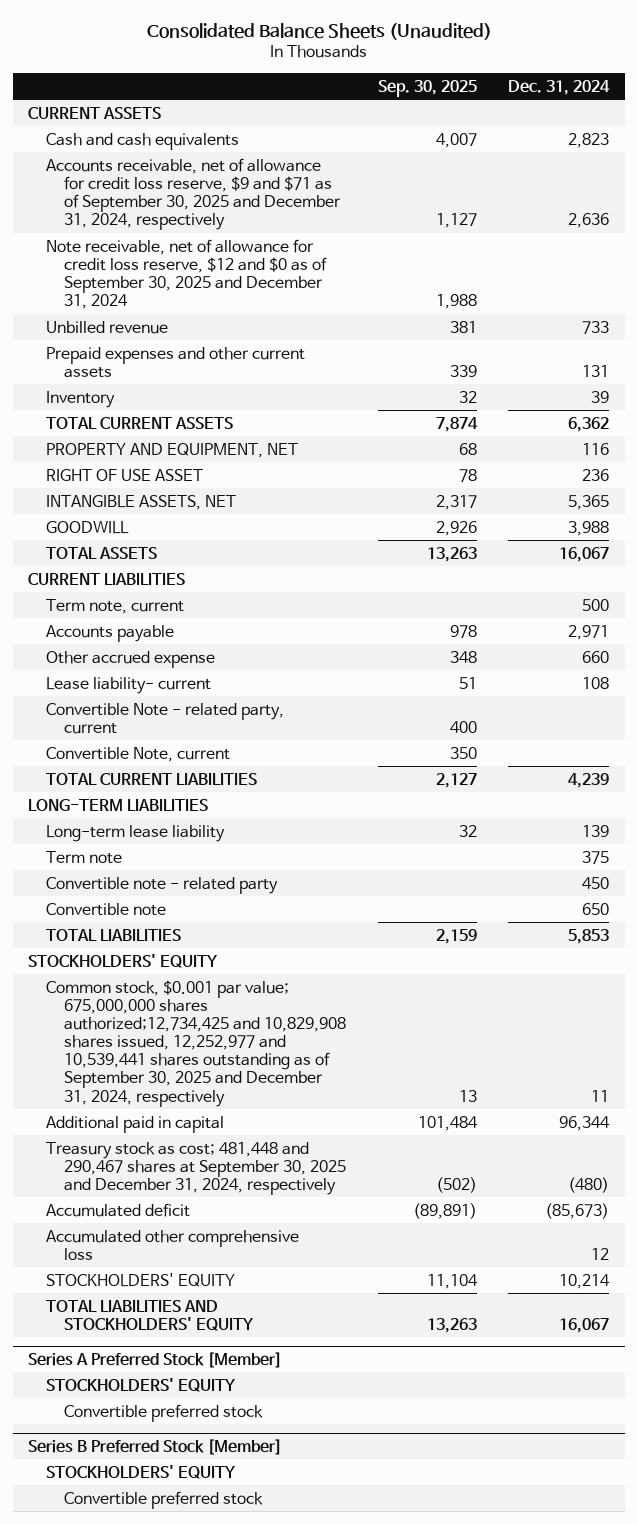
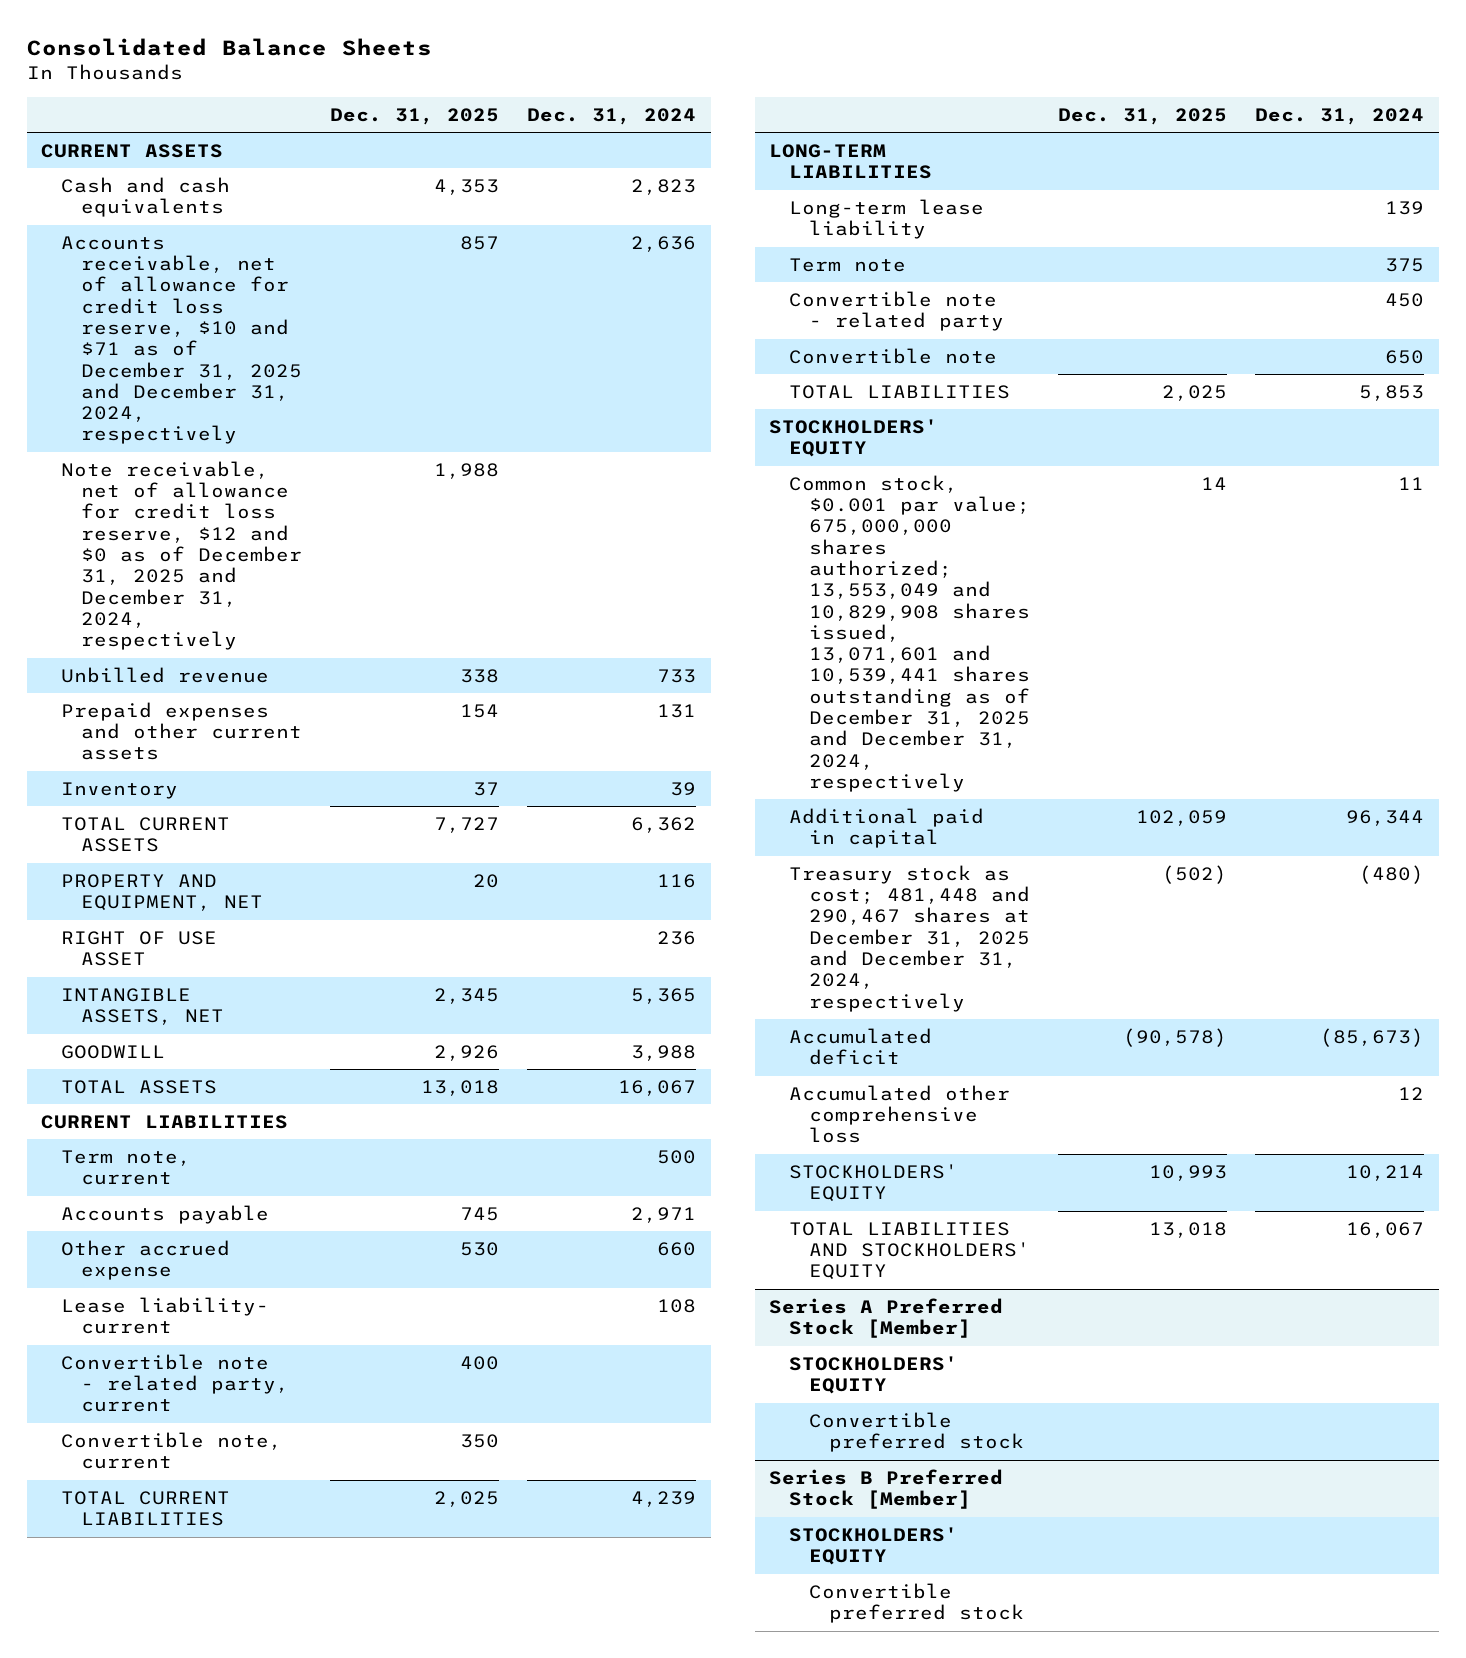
[146,22,492,40] Consolidated Balance Sheets (Unaudited) -> [27,37,433,56] Consolidated Balance Sheets
[377,79,477,97] Sep. 30, 2025 -> none
none -> [330,107,500,125] Dec. 31, 2025
[46,157,342,231] Accounts receivable, net of allowance for credit loss reserve, $9 and $71 as of September 30, 2025 and December 31, 2024, respectively -> [61,235,302,445] Accounts receivable, net of allowance for credit loss reserve, $10 and $71 as of December 31, 2025 and December 31, 2024, respectively
[46,238,328,310] Note receivable, net of allowance for credit loss reserve, $12 and $0 as of September 30, 2025 and December 31, 2024 -> [61,460,302,651] Note receivable, net of allowance for credit loss reserve, $12 and $0 as of December 31, 2025 and December 31, 2024, respectively
[46,702,285,734] Convertible Note - related party, current -> [61,1353,289,1413] Convertible note - related party, current
[46,746,231,762] Convertible Note, current -> [61,1431,283,1470] Convertible note, current
[46,979,347,1107] Common stock, $0.001 par value; 675,000,000 shares authorized;12,734,425 and 10,829,908 shares issued, 12,252,977 and 10,539,441 shares outstanding as of September 30, 2025 and December 31, 2024, respectively -> [789,474,1031,792] Common stock, $0.001 par value; 675,000,000 shares authorized; 13,553,049 and 10,829,908 shares issued, 13,071,601 and 10,539,441 shares outstanding as of December 31, 2025 and December 31, 2024, respectively
[46,1141,347,1195] Treasury stock as cost; 481,448 and 290,467 shares at September 30, 2025 and December 31, 2024, respectively -> [789,864,1031,1012] Treasury stock as cost; 481,448 and 290,467 shares at December 31, 2025 and December 31, 2024, respectively

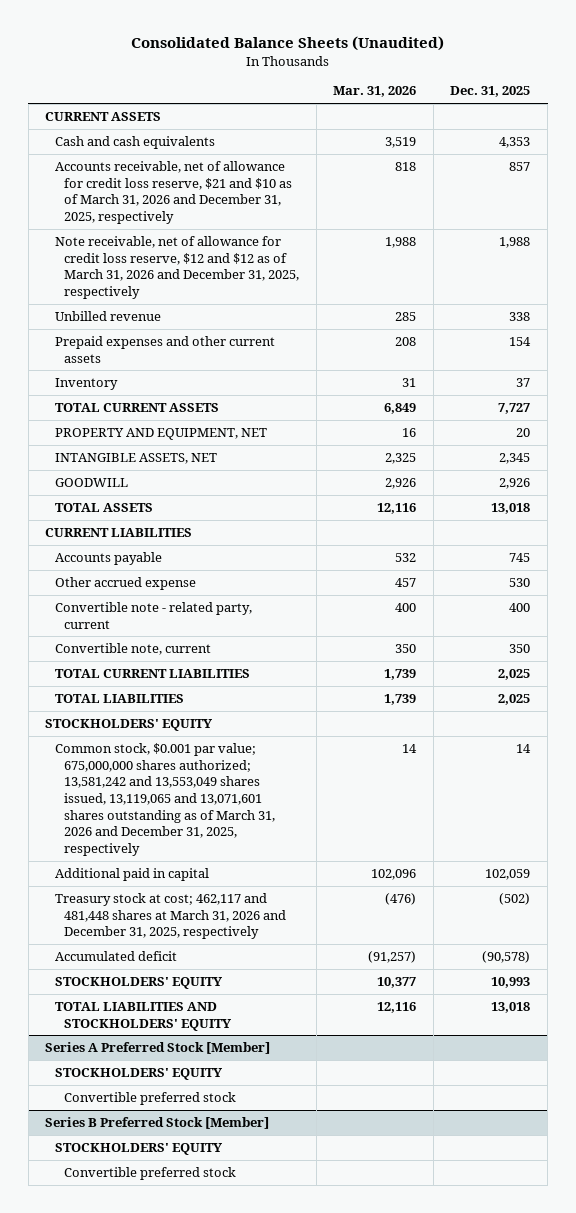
[27,37,433,56] Consolidated Balance Sheets -> [130,36,444,52] Consolidated Balance Sheets (Unaudited)
[527,107,697,125] Dec. 31, 2024 -> none
none -> [333,86,417,98] Mar. 31, 2026
[61,235,302,445] Accounts receivable, net of allowance for credit loss reserve, $10 and $71 as of December 31, 2025 and December 31, 2024, respectively -> [54,160,292,224] Accounts receivable, net of allowance for credit loss reserve, $21 and $10 as of March 31, 2026 and December 31, 2025, respectively
[61,460,302,651] Note receivable, net of allowance for credit loss reserve, $12 and $0 as of December 31, 2025 and December 31, 2024, respectively -> [54,235,299,299] Note receivable, net of allowance for credit loss reserve, $12 and $12 as of March 31, 2026 and December 31, 2025, respectively
[61,930,218,967] RIGHT OF USE ASSET -> none
[61,1149,192,1186] Term note, current -> none
[61,1296,270,1335] Lease liability- current -> none
[769,143,933,180] LONG-TERM LIABILITIES -> none
[789,198,985,240] Long-term lease liability -> none
[789,257,907,272] Term note -> none
[789,290,1005,332] Convertible note - related party -> none
[789,347,998,364] Convertible note -> none
[789,474,1031,792] Common stock, $0.001 par value; 675,000,000 shares authorized; 13,553,049 and 10,829,908 shares issued, 13,071,601 and 10,539,441 shares outstanding as of December 31, 2025 and December 31, 2024, respectively -> [54,742,275,857] Common stock, $0.001 par value; 675,000,000 shares authorized; 13,581,242 and 13,553,049 shares issued, 13,119,065 and 13,071,601 shares outstanding as of March 31, 2026 and December 31, 2025, respectively
[789,864,1031,1012] Treasury stock as cost; 481,448 and 290,467 shares at December 31, 2025 and December 31, 2024, respectively -> [54,892,286,940] Treasury stock at cost; 462,117 and 481,448 shares at March 31, 2026 and December 31, 2025, respectively
[789,1084,1011,1144] Accumulated other comprehensive loss -> none

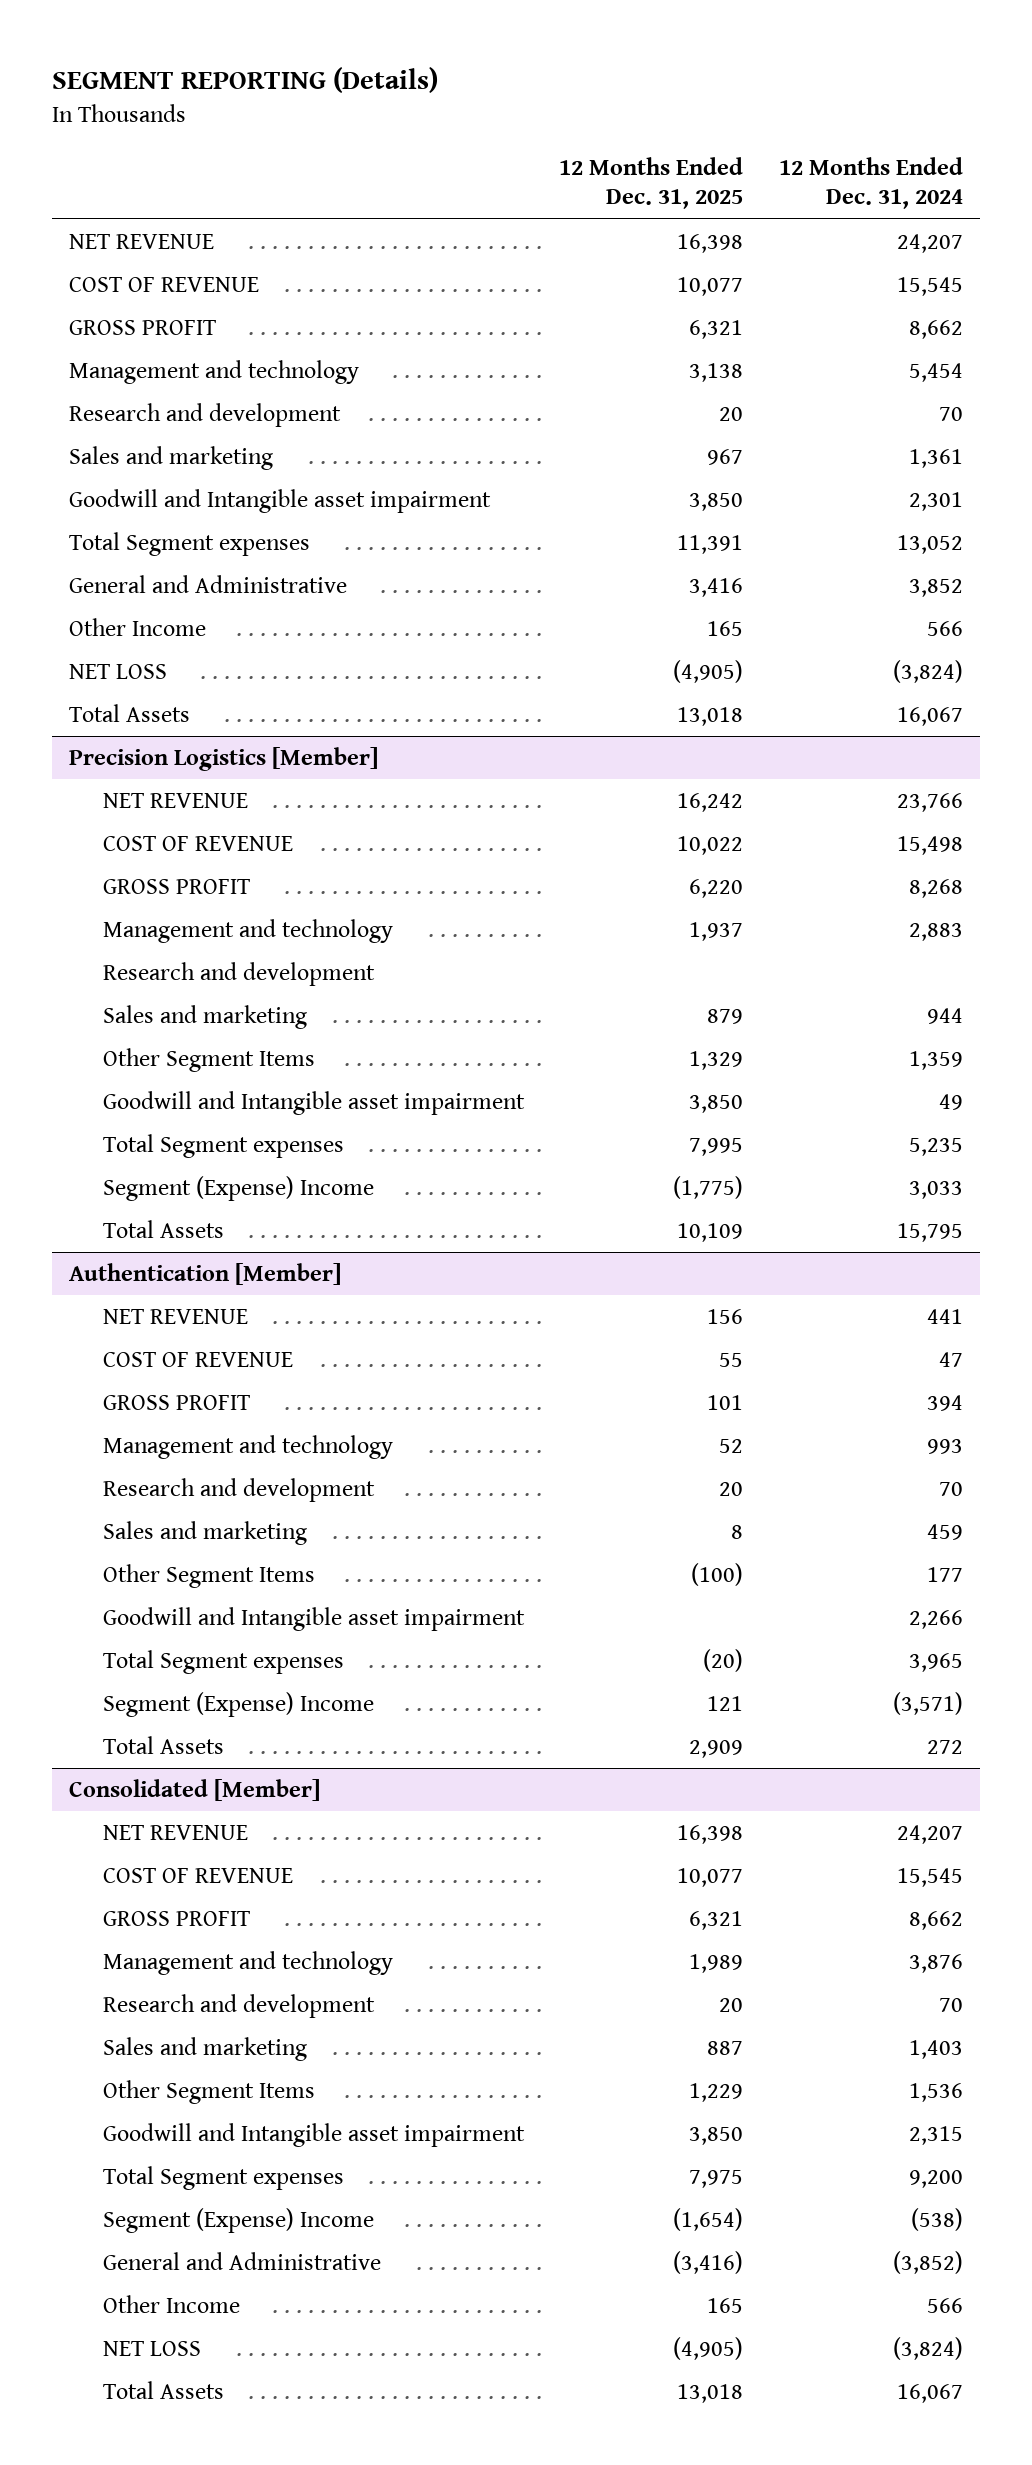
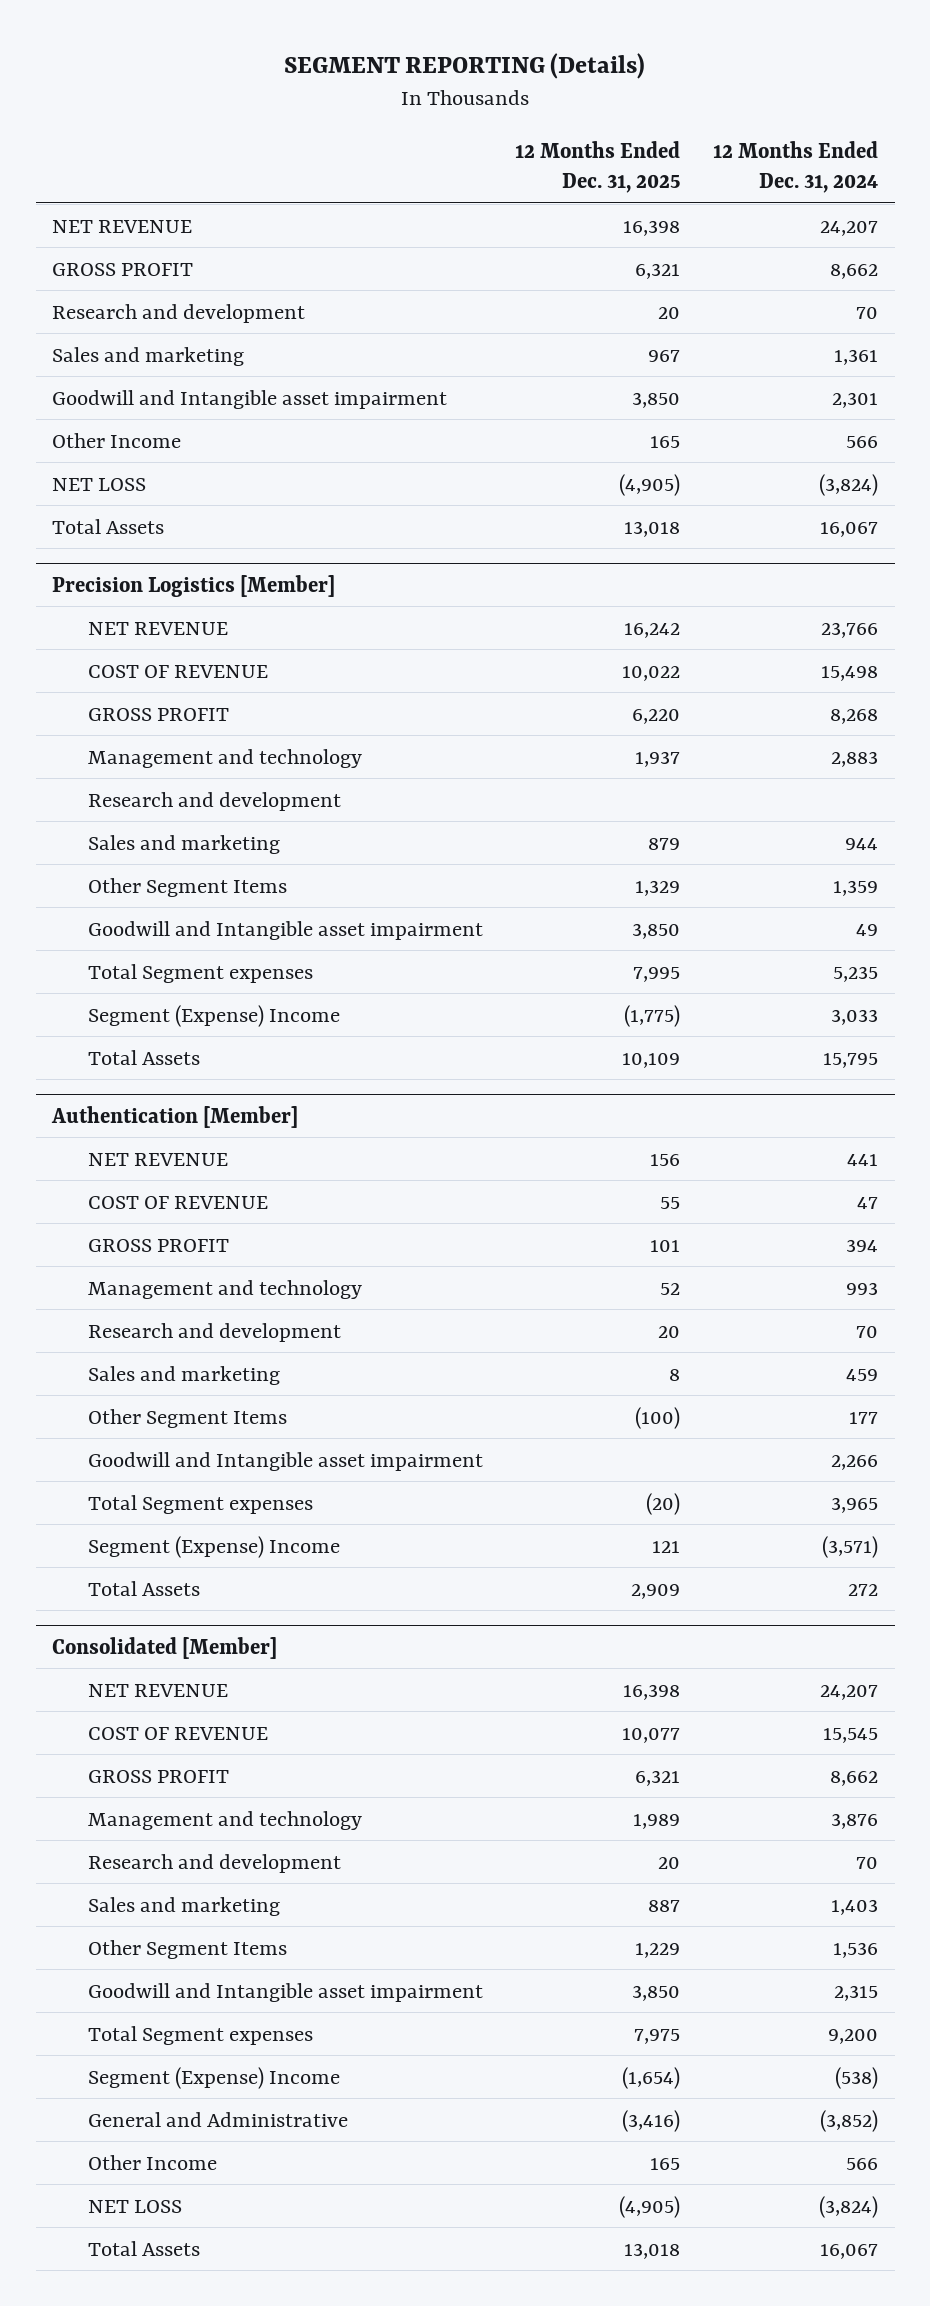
[69,277,260,293] COST OF REVENUE -> none
[69,360,360,385] Management and technology -> none
[69,532,311,557] Total Segment expenses -> none
[69,575,348,594] General and Administrative -> none

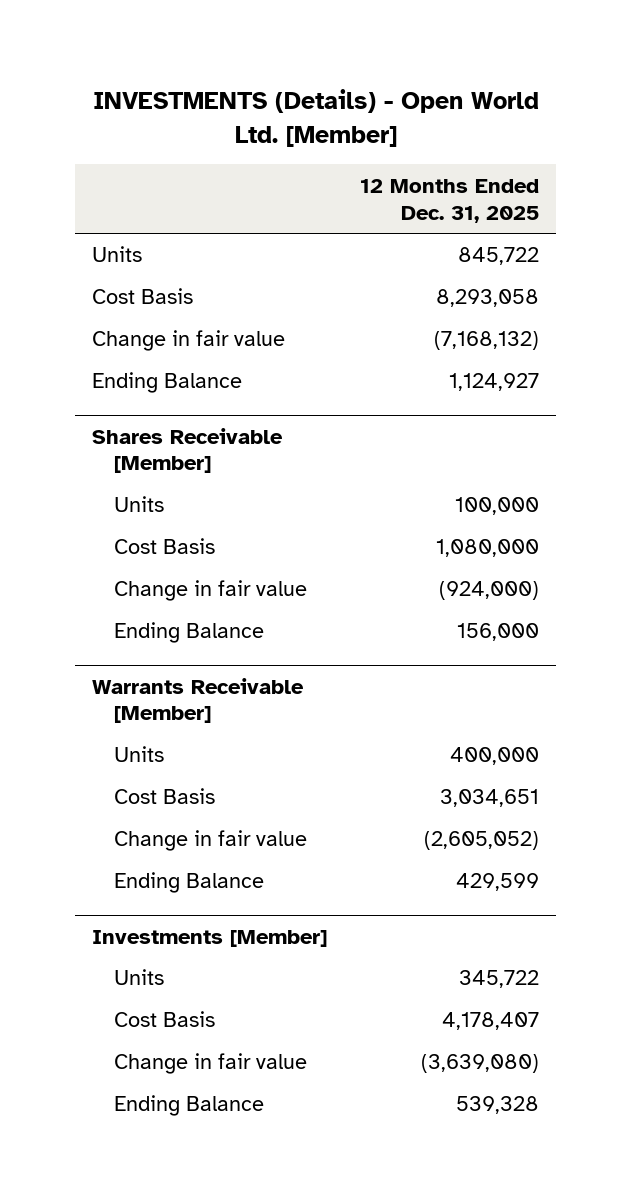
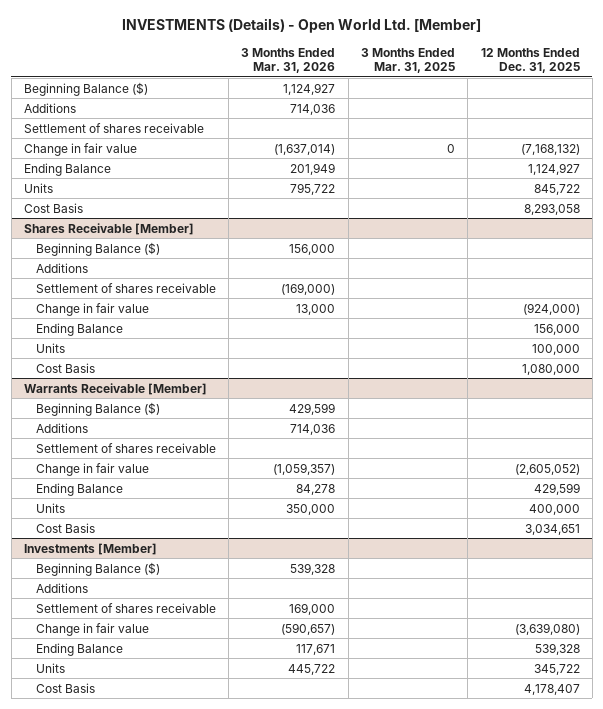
none -> [241,47,336,73] 3 Months Ended Mar. 31, 2026
none -> [361,47,456,73] 3 Months Ended Mar. 31, 2025
none -> [23,81,148,96] Beginning Balance ($)
none -> [23,102,76,113] Additions
none -> [23,122,204,133] Settlement of shares receivable
[92,246,143,263] Units -> [23,182,53,193] Units
[92,288,194,305] Cost Basis -> [23,202,83,213] Cost Basis
none -> [35,241,160,256] Beginning Balance ($)
none -> [35,262,88,273] Additions
none -> [35,282,216,293] Settlement of shares receivable
[113,496,164,513] Units -> [35,342,65,353] Units
[113,538,215,555] Cost Basis -> [35,362,95,373] Cost Basis
none -> [35,401,160,416] Beginning Balance ($)
none -> [35,422,88,433] Additions
none -> [35,442,216,453] Settlement of shares receivable
[113,746,164,763] Units -> [35,502,65,513] Units
[113,788,215,805] Cost Basis -> [35,522,95,533] Cost Basis
none -> [35,561,160,576] Beginning Balance ($)
none -> [35,582,88,593] Additions
none -> [35,602,216,613] Settlement of shares receivable
[113,969,164,986] Units -> [35,662,65,673] Units
[113,1011,215,1028] Cost Basis -> [35,682,95,693] Cost Basis

